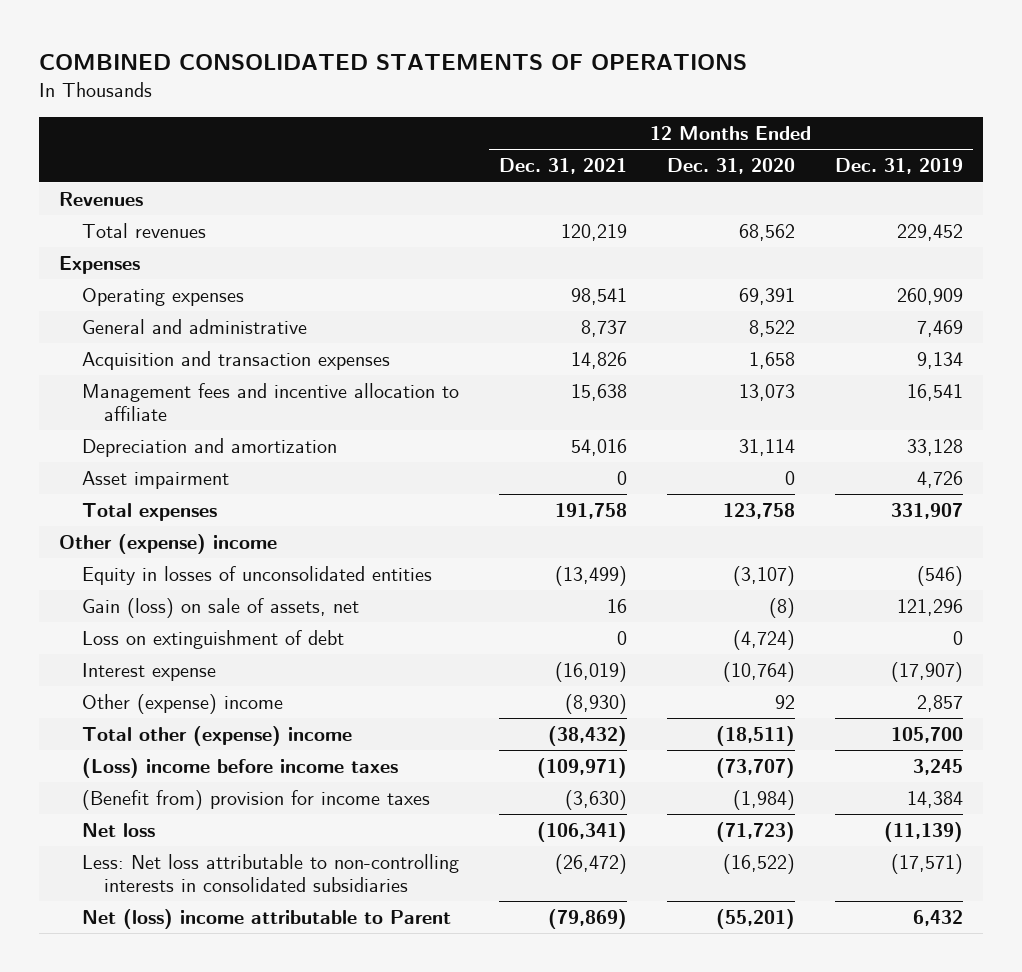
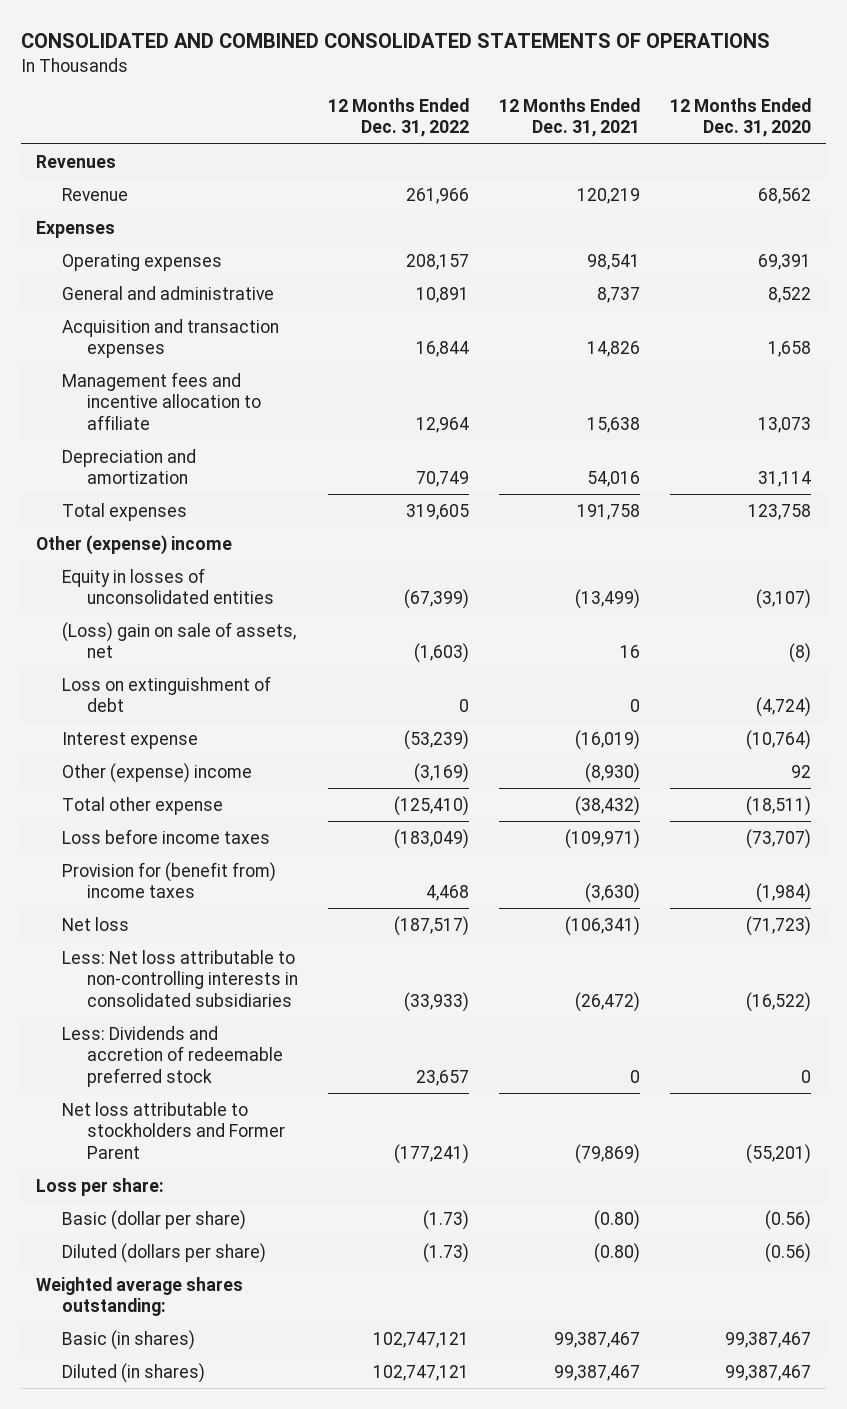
[39,54,748,71] COMBINED CONSOLIDATED STATEMENTS OF OPERATIONS -> [21,33,771,49] CONSOLIDATED AND COMBINED CONSOLIDATED STATEMENTS OF OPERATIONS
[834,158,963,175] Dec. 31, 2019 -> none
none -> [328,97,470,138] 12 Months Ended Dec. 31, 2022
[81,223,206,239] Total revenues -> [61,187,128,201] Revenue
[81,471,229,490] Asset impairment -> none
[81,598,359,619] Gain (loss) on sale of assets, net -> [61,621,296,659] (Loss) gain on sale of assets, net
[81,726,352,747] Total other (expense) income -> [61,796,223,815] Total other expense
[81,758,398,779] (Loss) income before income taxes -> [61,828,270,844] Loss before income taxes
[81,790,430,811] (Benefit from) provision for income taxes -> [61,861,276,899] Provision for (benefit from) income taxes
none -> [61,1025,283,1087] Less: Dividends and accretion of redeemable preferred stock
[81,909,451,930] Net (loss) income attributable to Parent -> [61,1101,285,1159] Net loss attributable to stockholders and Former Parent
none -> [36,1177,165,1196] Loss per share:
none -> [61,1209,246,1230] Basic (dollar per share)
none -> [61,1242,266,1263] Diluted (dollars per share)
none -> [36,1276,244,1317] Weighted average shares outstanding:
none -> [61,1329,195,1350] Basic (in shares)
none -> [61,1362,205,1383] Diluted (in shares)

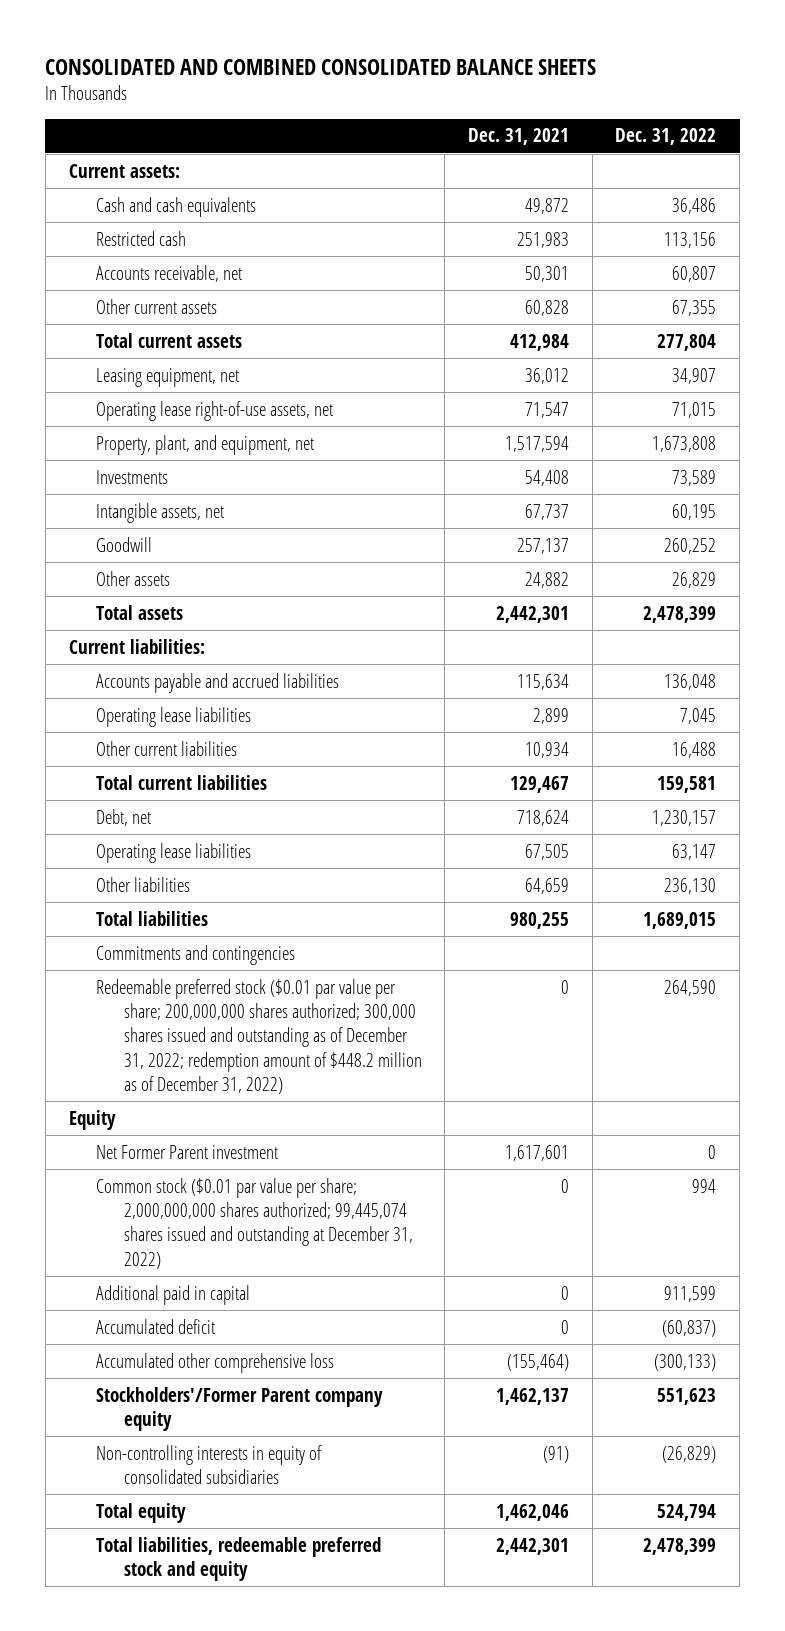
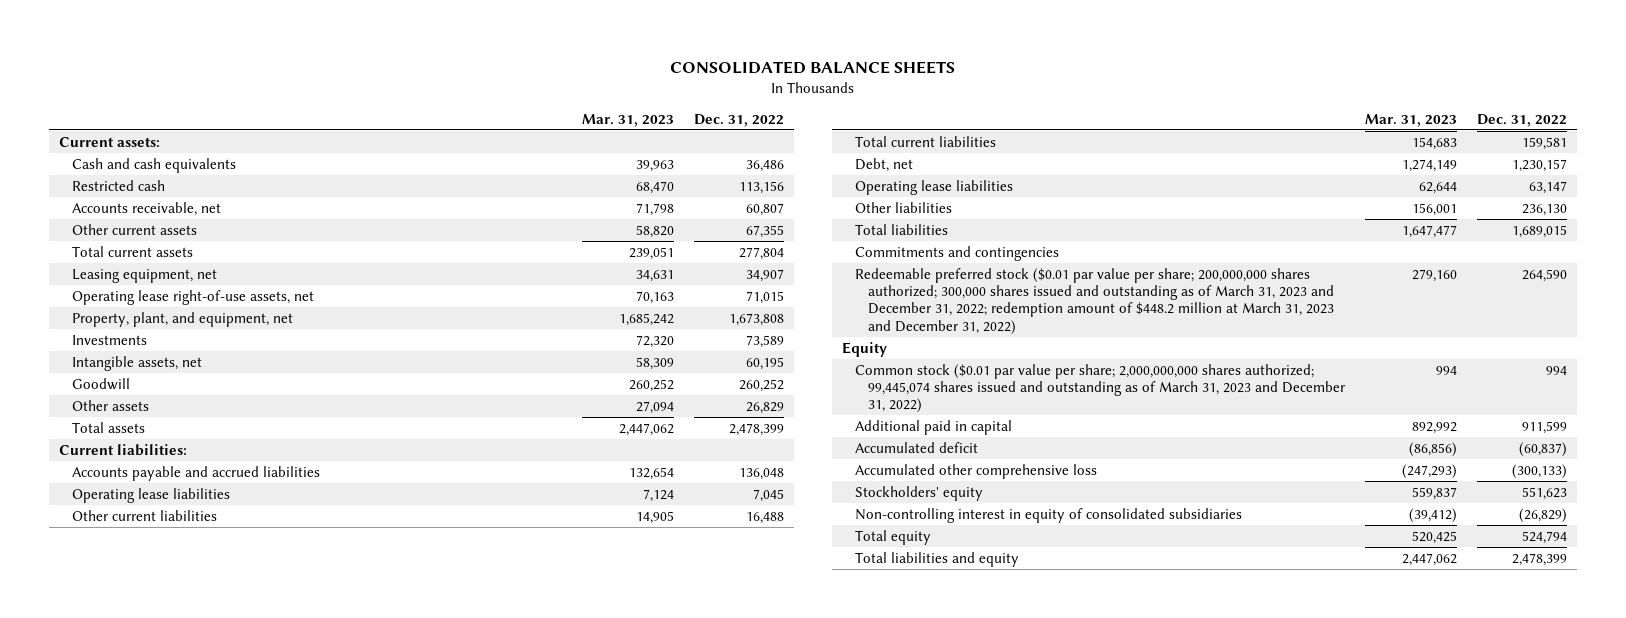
[45,58,597,75] CONSOLIDATED AND COMBINED CONSOLIDATED BALANCE SHEETS -> [670,60,956,74] CONSOLIDATED BALANCE SHEETS
[467,128,569,146] Dec. 31, 2021 -> none
none -> [582,113,675,127] Mar. 31, 2023
[96,978,422,1094] Redeemable preferred stock ($0.01 par value per share; 200,000,000 shares authorized; 300,000 shares issued and outstanding as of December 31, 2022; redemption amount of $448.2 million as of December 31, 2022) -> [854,267,1334,335] Redeemable preferred stock ($0.01 par value per share; 200,000,000 shares authorized; 300,000 shares issued and outstanding as of March 31, 2023 and December 31, 2022; redemption amount of $448.2 million at March 31, 2023 and December 31, 2022)
[96,1144,279,1159] Net Former Parent investment -> none
[96,1177,413,1269] Common stock ($0.01 par value per share; 2,000,000,000 shares authorized; 99,445,074 shares issued and outstanding at December 31, 2022) -> [854,363,1346,414] Common stock ($0.01 par value per share; 2,000,000,000 shares authorized; 99,445,074 shares issued and outstanding as of March 31, 2023 and December 31, 2022)
[96,1386,384,1431] Stockholders'/Former Parent company equity -> [854,485,983,501] Stockholders' equity
[96,1444,323,1484] Non-controlling interests in equity of consolidated subsidiaries -> [854,507,1242,523] Non-controlling interest in equity of consolidated subsidiaries
[96,1536,382,1581] Total liabilities, redeemable preferred stock and equity -> [854,551,1019,567] Total liabilities and equity

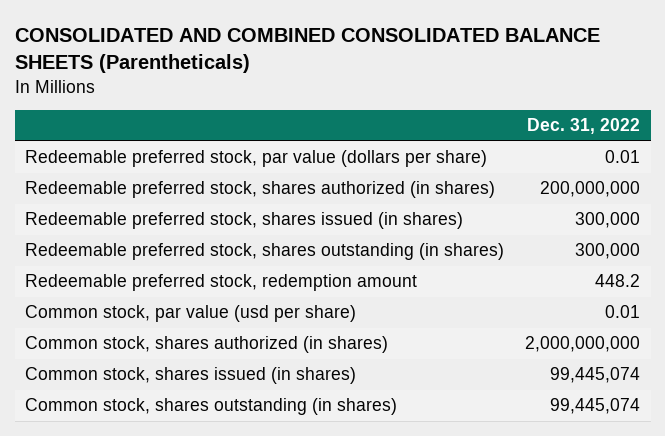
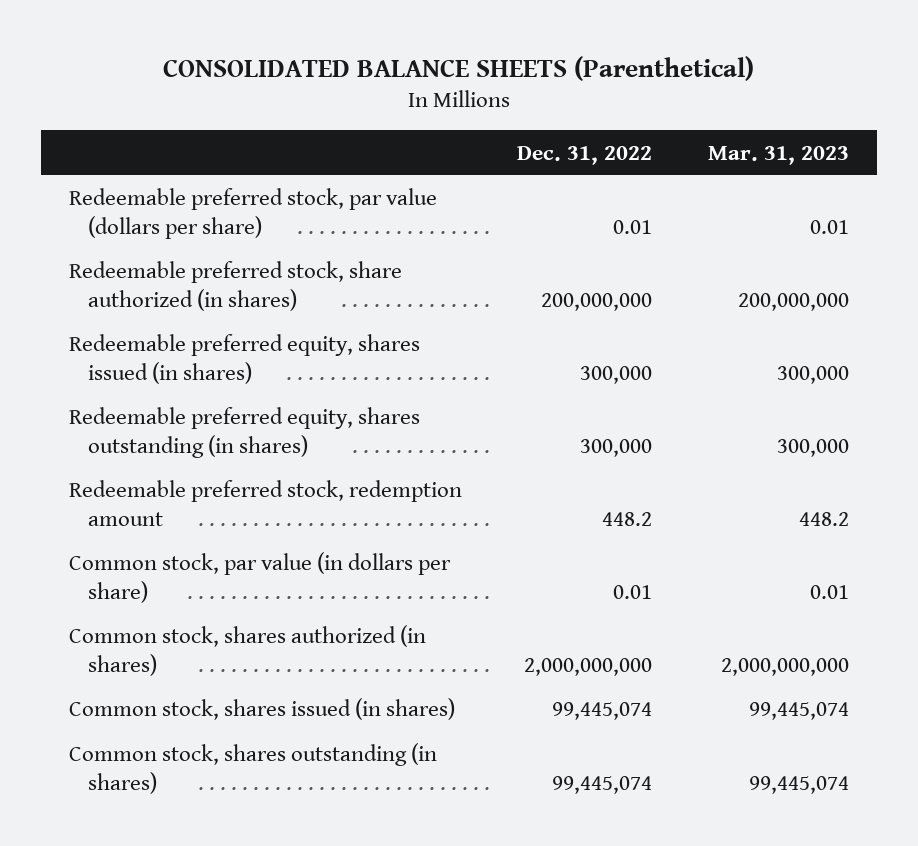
[14,27,600,73] CONSOLIDATED AND COMBINED CONSOLIDATED BALANCE SHEETS (Parentheticals) -> [162,55,754,81] CONSOLIDATED BALANCE SHEETS (Parenthetical)
none -> [708,145,850,165] Mar. 31, 2023
[25,181,496,199] Redeemable preferred stock, shares authorized (in shares) -> [68,261,402,311] Redeemable preferred stock, share authorized (in shares)
[25,212,464,230] Redeemable preferred stock, shares issued (in shares) -> [68,334,420,384] Redeemable preferred equity, shares issued (in shares)
[25,243,505,261] Redeemable preferred stock, shares outstanding (in shares) -> [68,407,420,458] Redeemable preferred equity, shares outstanding (in shares)
[25,305,357,323] Common stock, par value (usd per share) -> [68,552,451,603] Common stock, par value (in dollars per share)

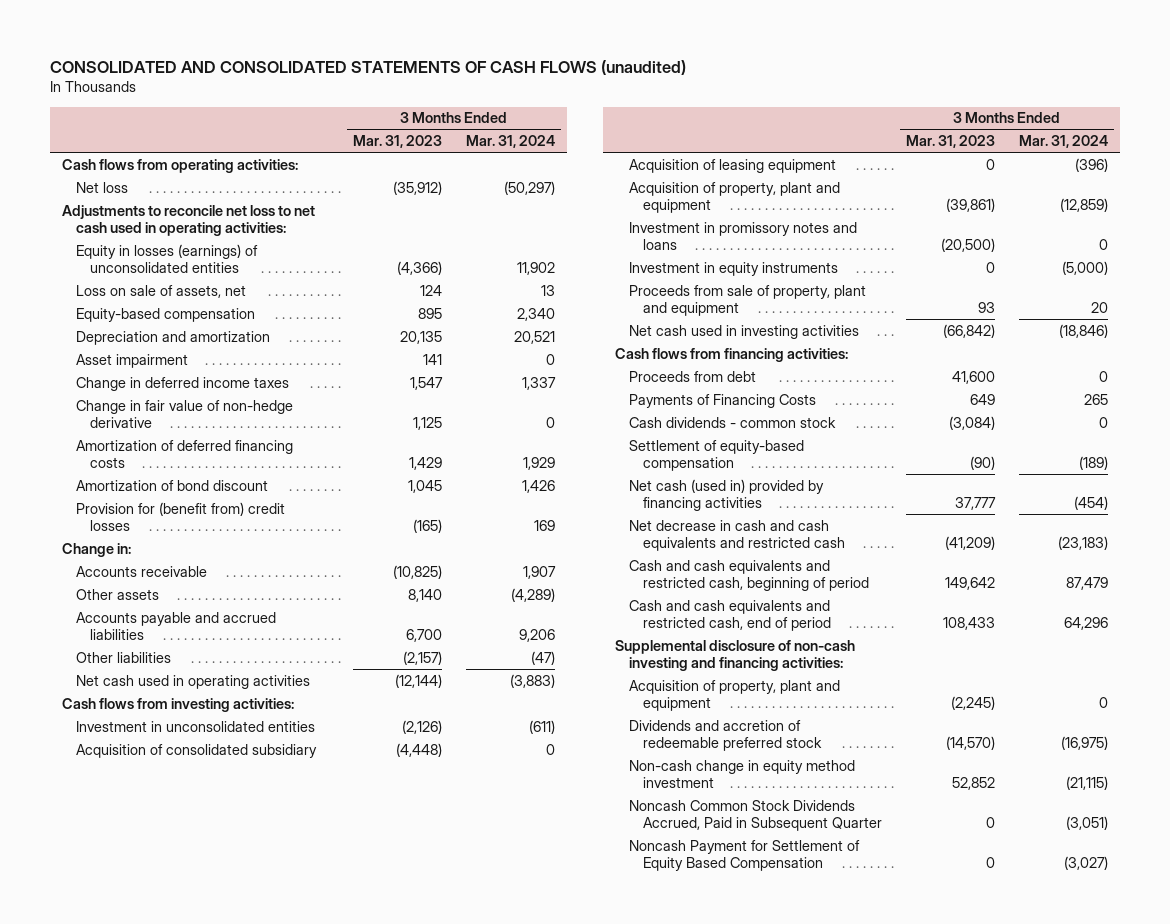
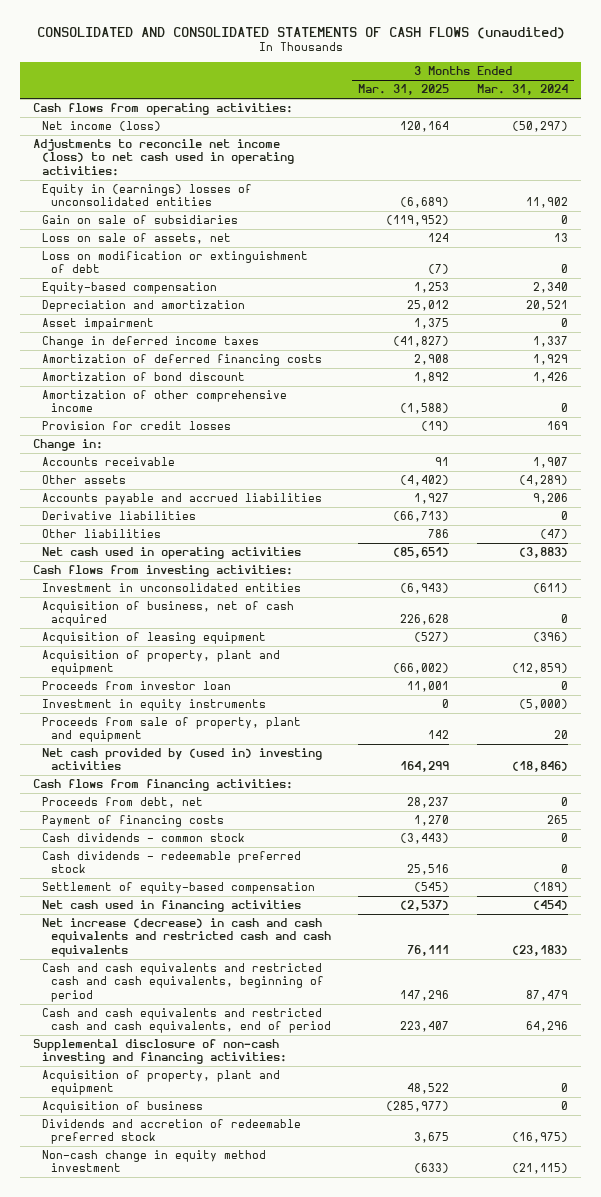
[352,135,442,149] Mar. 31, 2023 -> none
none -> [358,84,450,96] Mar. 31, 2025
[75,181,128,193] Net loss -> [42,121,162,132] Net income (loss)
[62,204,316,236] Adjustments to reconcile net loss to net cash used in operating activities: -> [33,139,295,176] Adjustments to reconcile net income (loss) to net cash used in operating activities:
[75,243,258,273] Equity in losses (earnings) of unconsolidated entities -> [42,184,253,207] Equity in (earnings) losses of unconsolidated entities
none -> [42,215,239,225] Gain on sale of subsidiaries
none -> [42,251,309,274] Loss on modification or extinguishment of debt
[75,399,293,428] Change in fair value of non-hedge derivative -> none
none -> [42,390,288,413] Amortization of other comprehensive income
[75,501,285,531] Provision for (benefit from) credit losses -> [42,421,232,431] Provision for credit losses
none -> [42,511,197,521] Derivative liabilities
[75,743,317,758] Acquisition of consolidated subsidiary -> none
none -> [42,601,295,627] Acquisition of business, net of cash acquired
[629,221,858,250] Investment in promissory notes and loans -> none
none -> [42,681,232,691] Proceeds from investor loan
[629,324,860,339] Net cash used in investing activities -> [42,748,323,771] Net cash provided by (used in) investing activities
[629,370,757,382] Proceeds from debt -> [42,797,204,809] Proceeds from debt, net
[629,393,817,408] Payments of Financing Costs -> [42,815,225,828] Payment of financing costs
none -> [42,851,302,874] Cash dividends - redeemable preferred stock
[629,478,825,511] Net cash (used in) provided by financing activities -> [42,900,302,913] Net cash used in financing activities
[629,519,846,551] Net decrease in cash and cash equivalents and restricted cash -> [42,918,332,957] Net increase (decrease) in cash and cash equivalents and restricted cash and cash equivalents
[629,559,870,591] Cash and cash equivalents and restricted cash, beginning of period -> [42,963,325,1002] Cash and cash equivalents and restricted cash and cash equivalents, beginning of period
[629,599,832,631] Cash and cash equivalents and restricted cash, end of period -> [42,1008,332,1034] Cash and cash equivalents and restricted cash and cash equivalents, end of period
none -> [42,1101,204,1114] Acquisition of business
[629,799,883,831] Noncash Common Stock Dividends Accrued, Paid in Subsequent Quarter -> none
[629,839,861,871] Noncash Payment for Settlement of Equity Based Compensation -> none

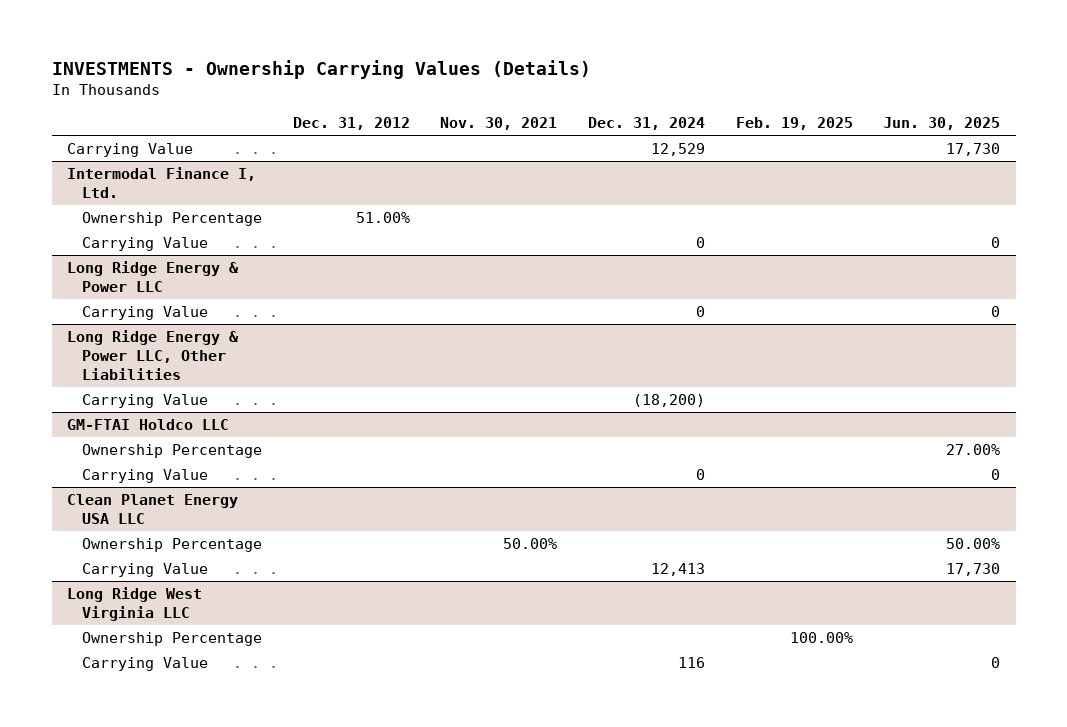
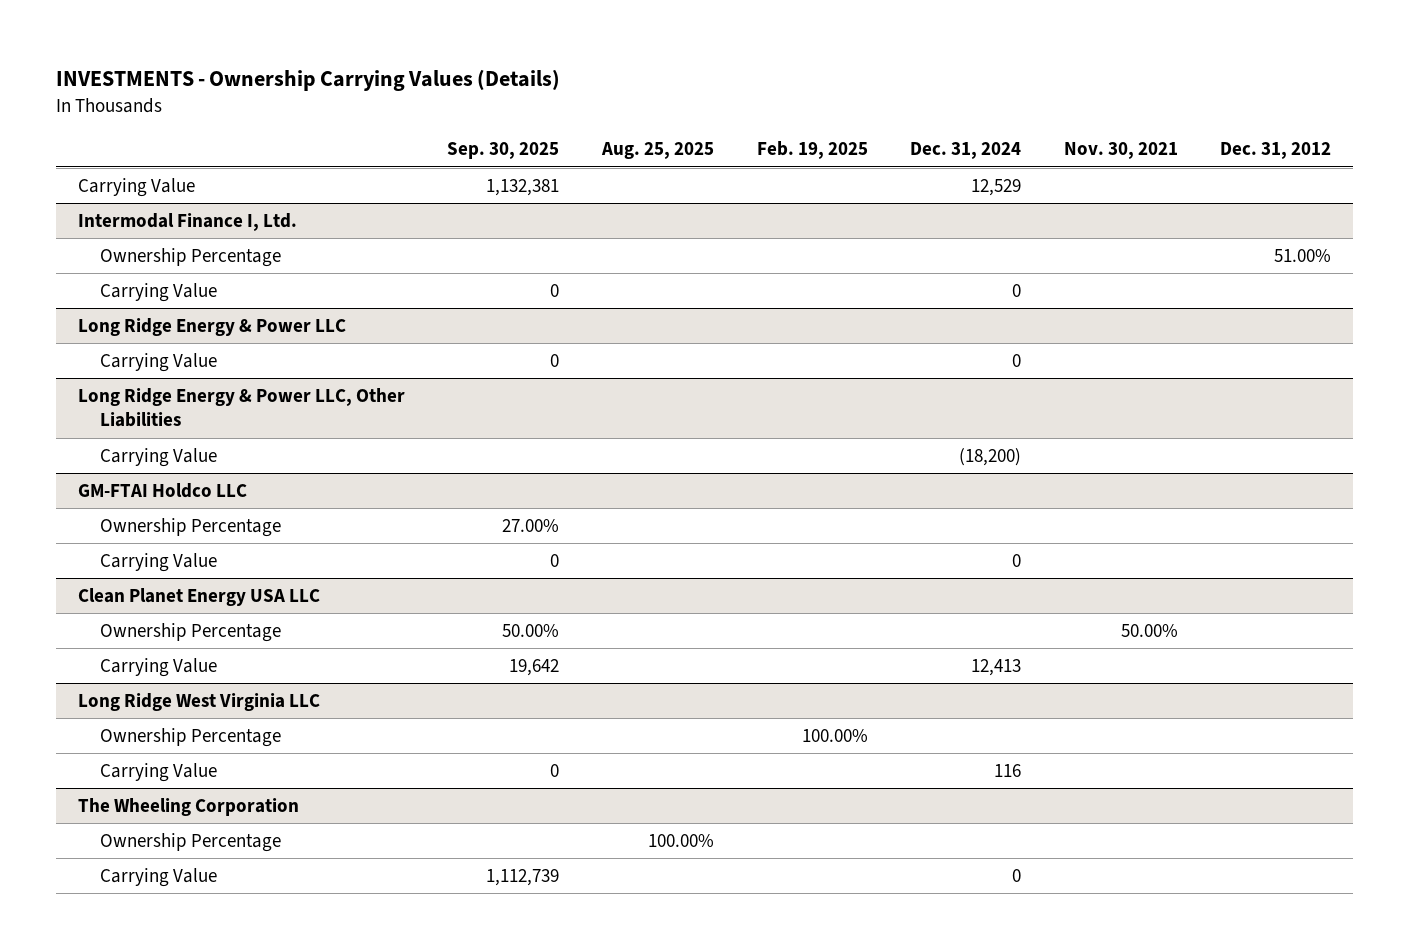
[883,117,1001,131] Jun. 30, 2025 -> none
none -> [447,142,560,160] Sep. 30, 2025
none -> [600,142,714,160] Aug. 25, 2025
none -> [77,798,299,817] The Wheeling Corporation
none -> [100,833,282,853] Ownership Percentage
none -> [100,868,218,888] Carrying Value

